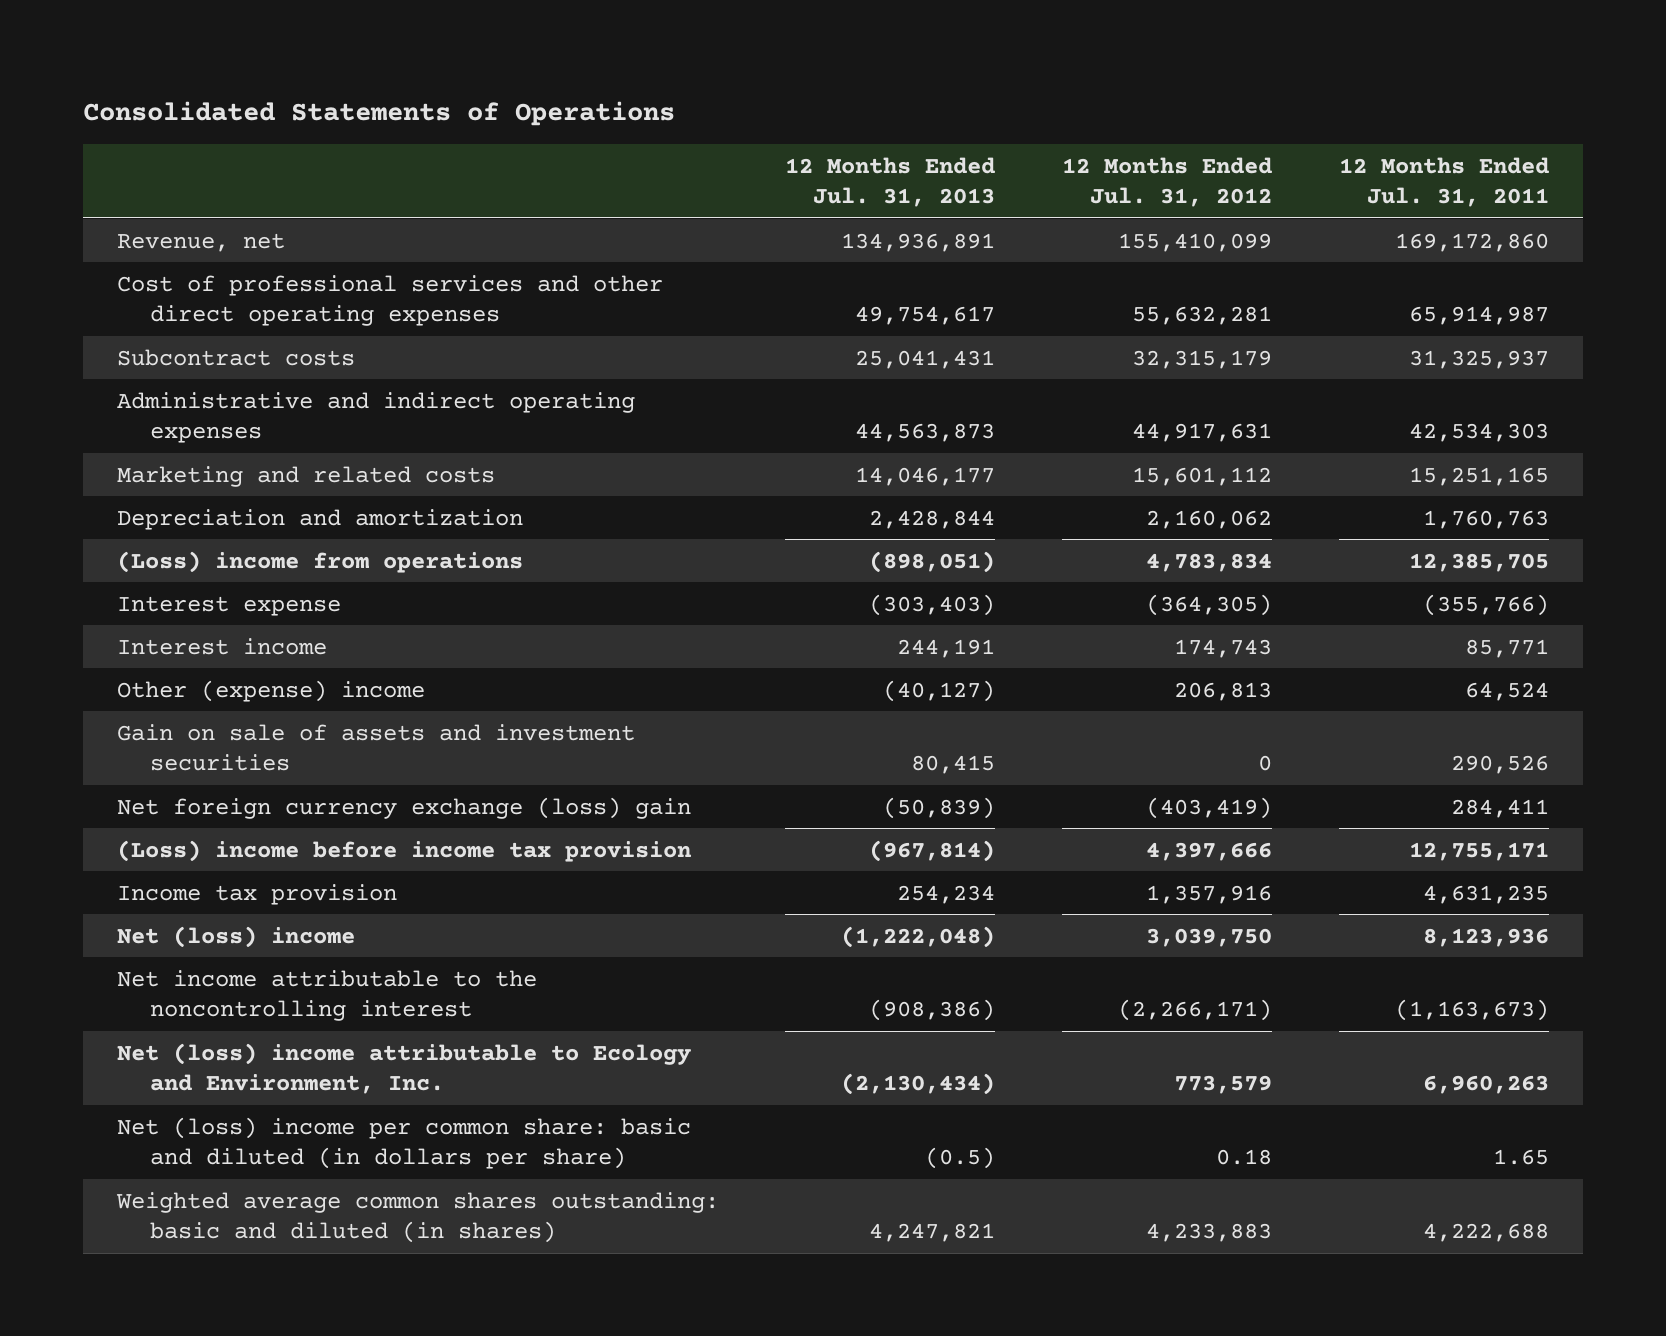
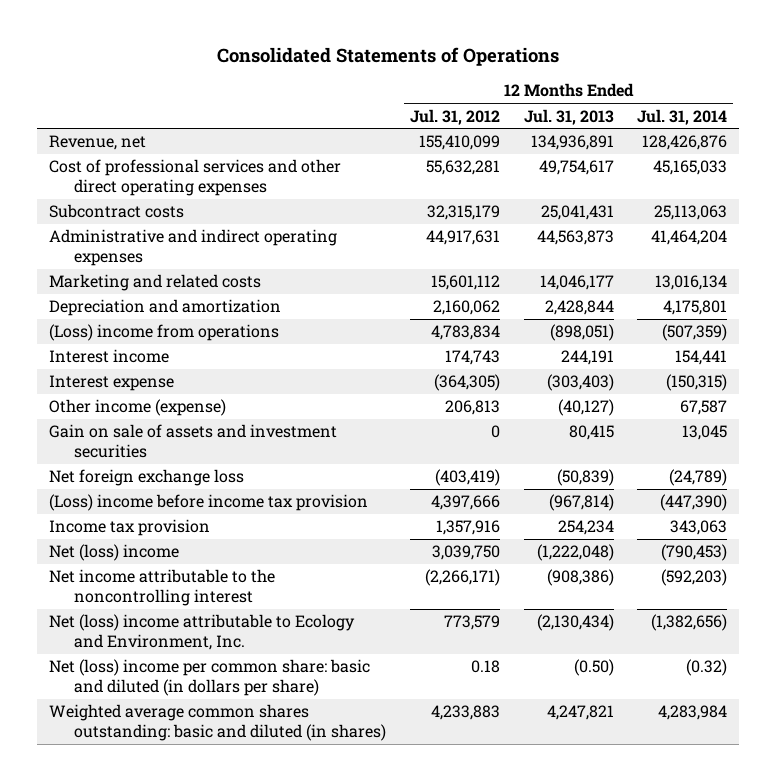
[1339,156,1550,207] 12 Months Ended Jul. 31, 2011 -> none
none -> [637,108,728,125] Jul. 31, 2014
[116,595,341,616] Interest expense -> [48,375,174,392] Interest expense
[116,679,425,702] Other (expense) income -> [48,399,226,417] Other income (expense)
[116,796,691,819] Net foreign currency exchange (loss) gain -> [48,469,244,487] Net foreign exchange loss
[925,1146,996,1169] (0.5) -> [573,659,614,677] (0.50)

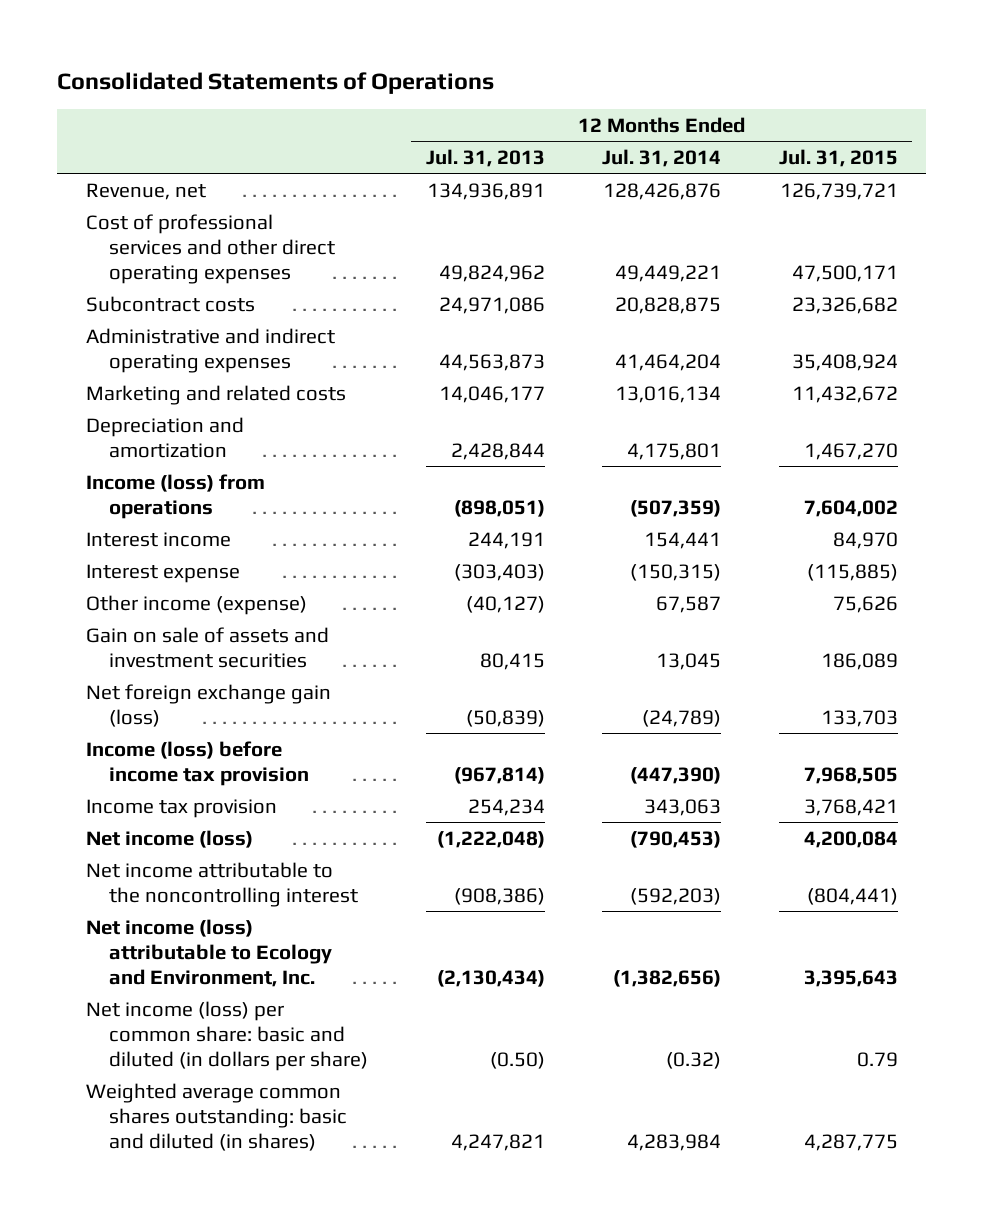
[409,108,500,125] Jul. 31, 2012 -> none
none -> [778,148,898,167] Jul. 31, 2015
[538,160,614,176] 49,754,617 -> [438,264,545,282] 49,824,962
[653,160,728,176] 45,165,033 -> [615,264,722,282] 49,449,221
[540,205,614,221] 25,041,431 -> [438,296,545,314] 24,971,086
[654,205,728,221] 25,113,063 -> [615,296,722,314] 20,828,875
[48,324,279,342] (Loss) income from operations -> [86,473,266,519] Income (loss) from operations
[48,469,244,487] Net foreign exchange loss -> [86,683,332,727] Net foreign exchange gain (loss)
[48,494,368,512] (Loss) income before income tax provision -> [86,740,309,786] Income (loss) before income tax provision
[48,544,179,562] Net (loss) income -> [86,829,254,848] Net income (loss)
[48,614,355,650] Net (loss) income attributable to Ecology and Environment, Inc. -> [86,918,332,987] Net income (loss) attributable to Ecology and Environment, Inc.
[48,659,370,696] Net (loss) income per common share: basic and diluted (in dollars per share) -> [86,1000,368,1071] Net income (loss) per common share: basic and diluted (in dollars per share)

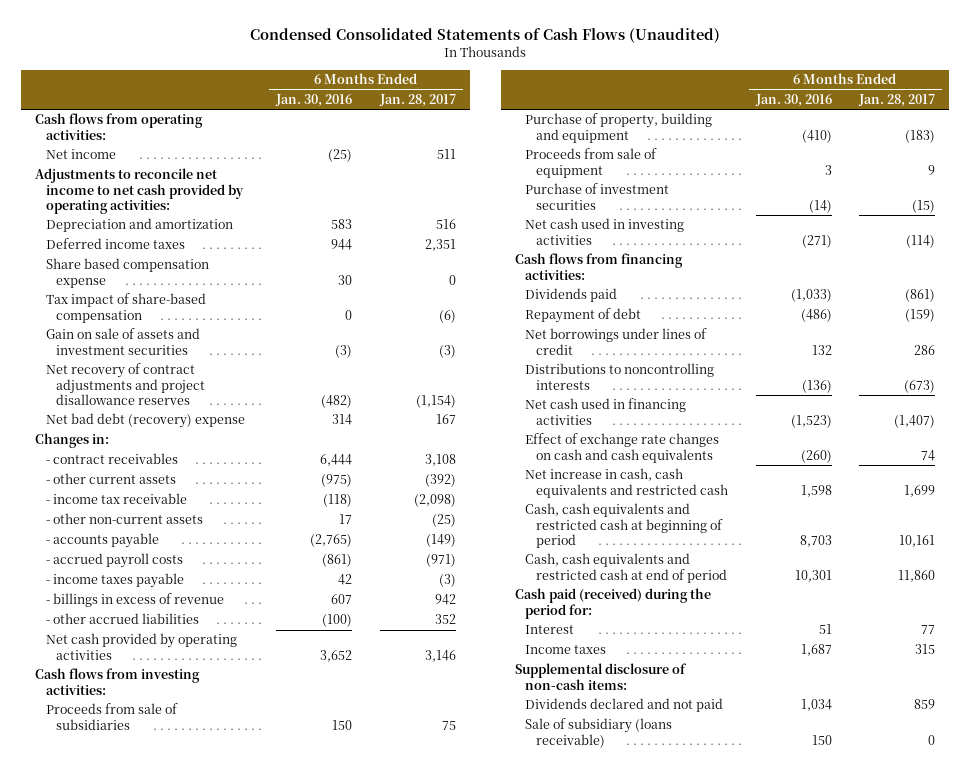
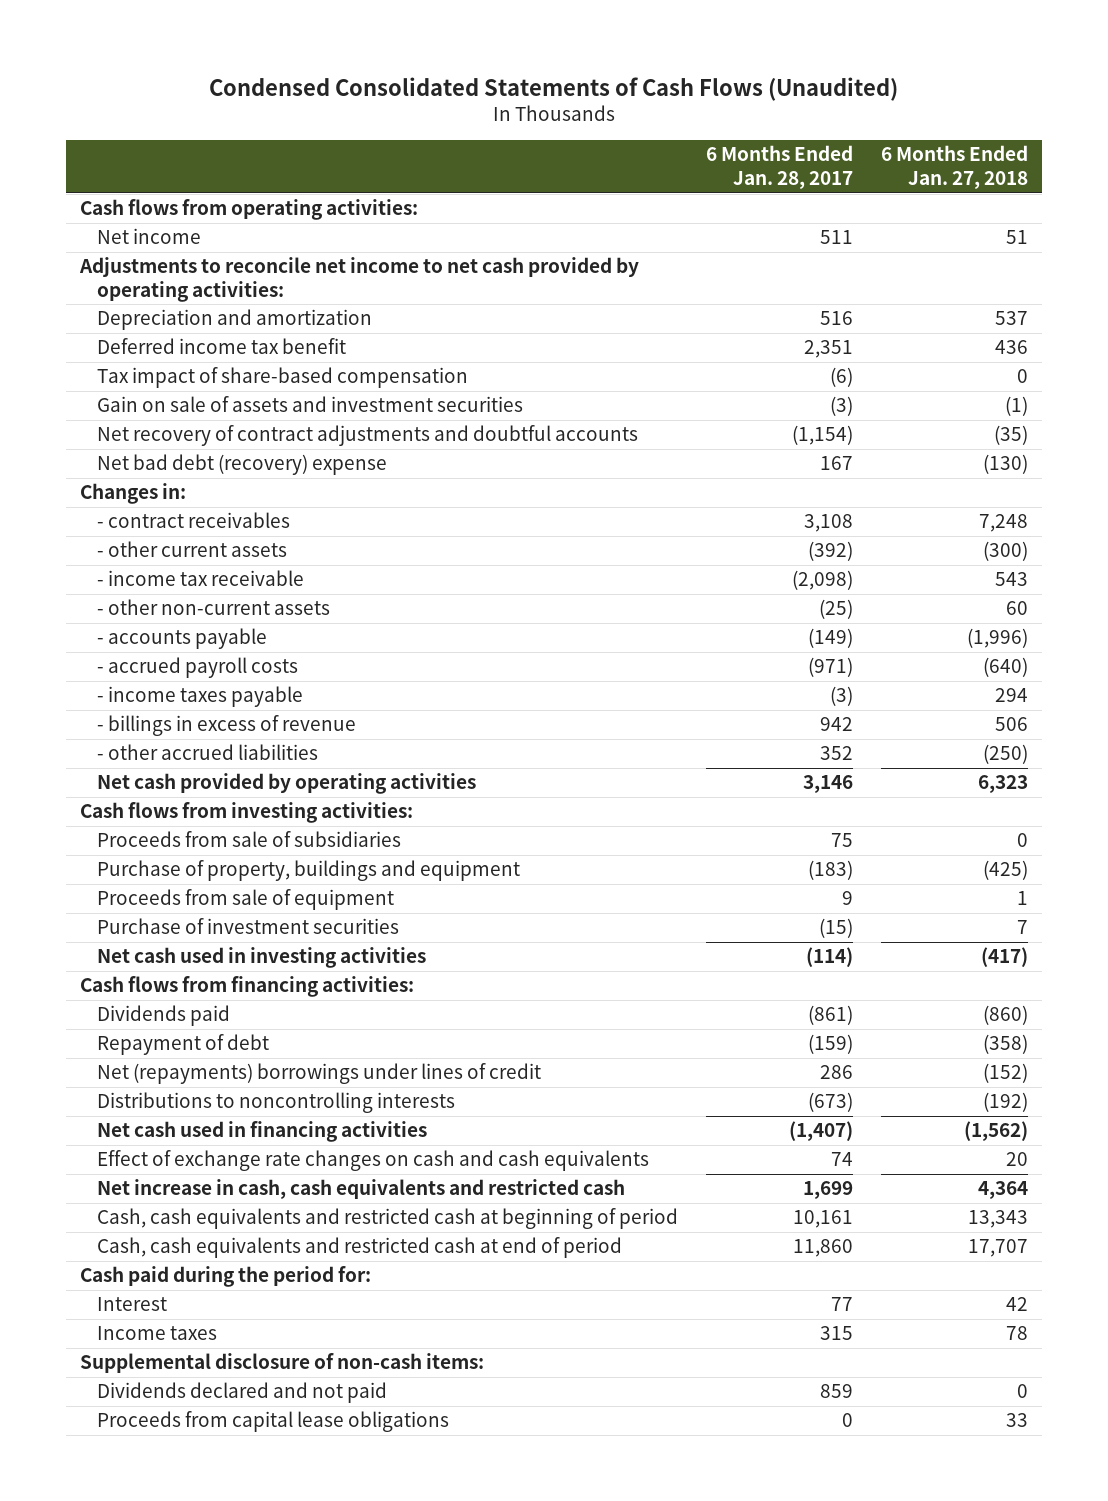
[274,93,352,107] Jan. 30, 2016 -> none
none -> [880,145,1028,190] 6 Months Ended Jan. 27, 2018
[45,258,209,288] Share based compensation expense -> none
[45,238,185,250] Deferred income taxes -> [96,338,346,355] Deferred income tax benefit
[45,363,206,405] Net recovery of contract adjustments and project disallowance reserves -> [96,425,638,447] Net recovery of contract adjustments and doubtful accounts
[525,113,713,143] Purchase of property, building and equipment -> [96,860,520,882] Purchase of property, buildings and equipment
[525,328,708,355] Net borrowings under lines of credit -> [96,1063,541,1085] Net (repayments) borrowings under lines of credit
[514,588,711,619] Cash paid (received) during the period for: -> [80,1266,372,1288] Cash paid during the period for:
[525,718,673,748] Sale of subsidiary (loans receivable) -> none
none -> [96,1411,449,1433] Proceeds from capital lease obligations

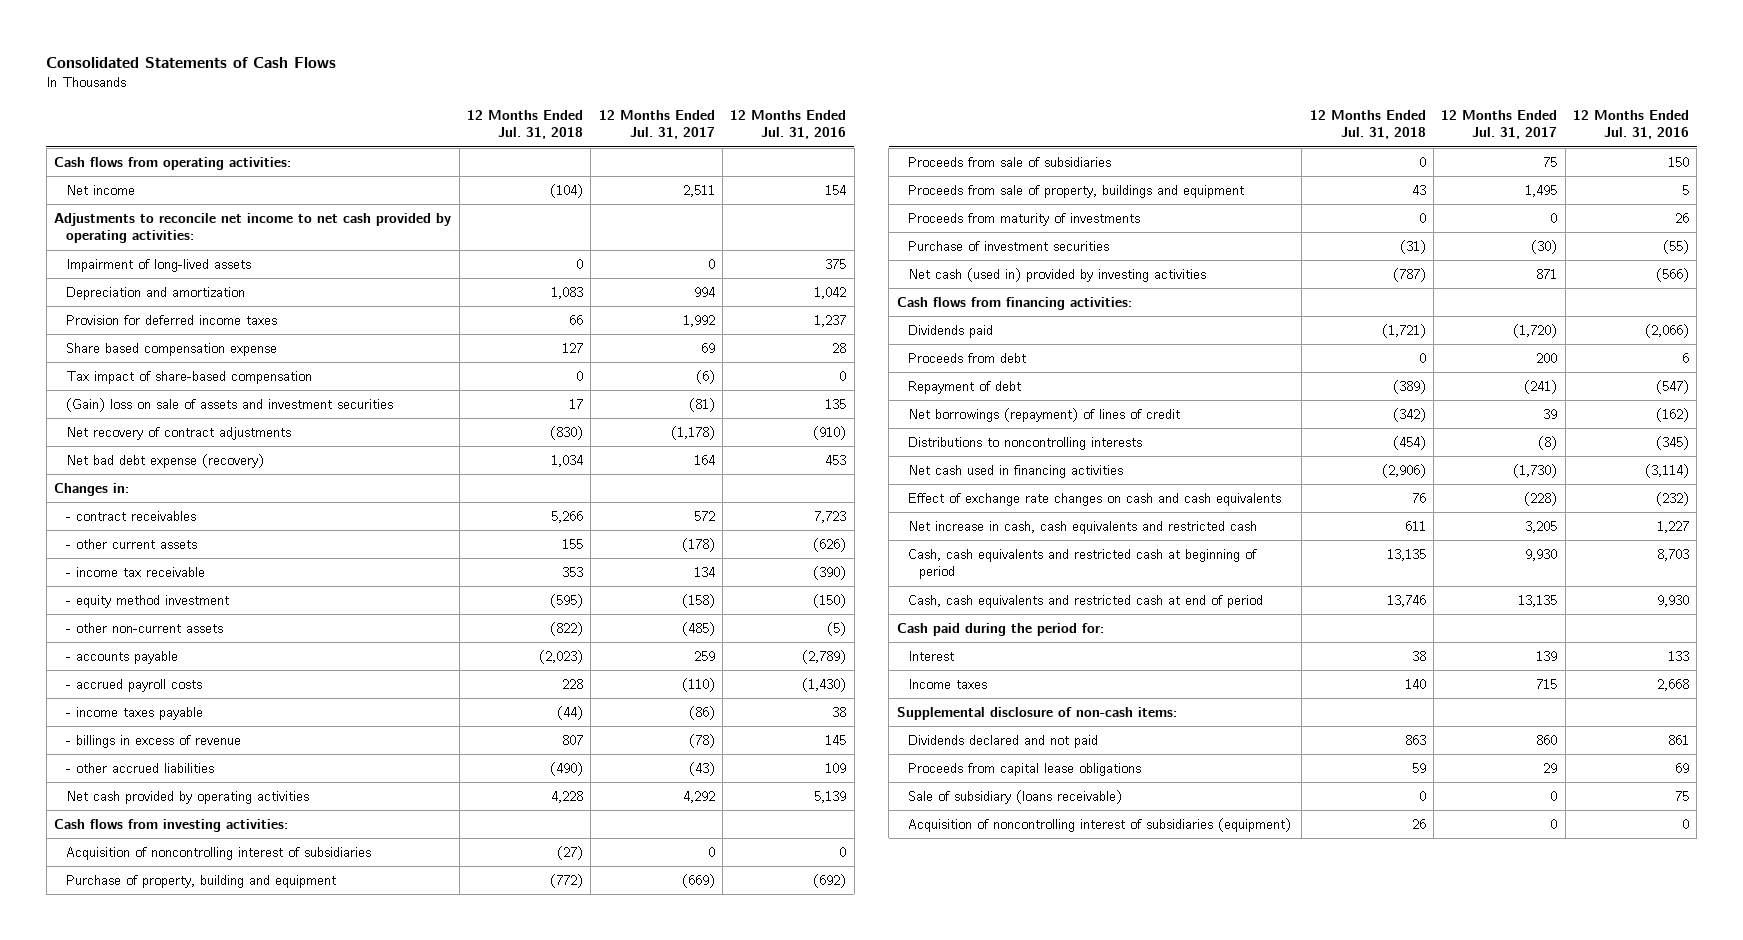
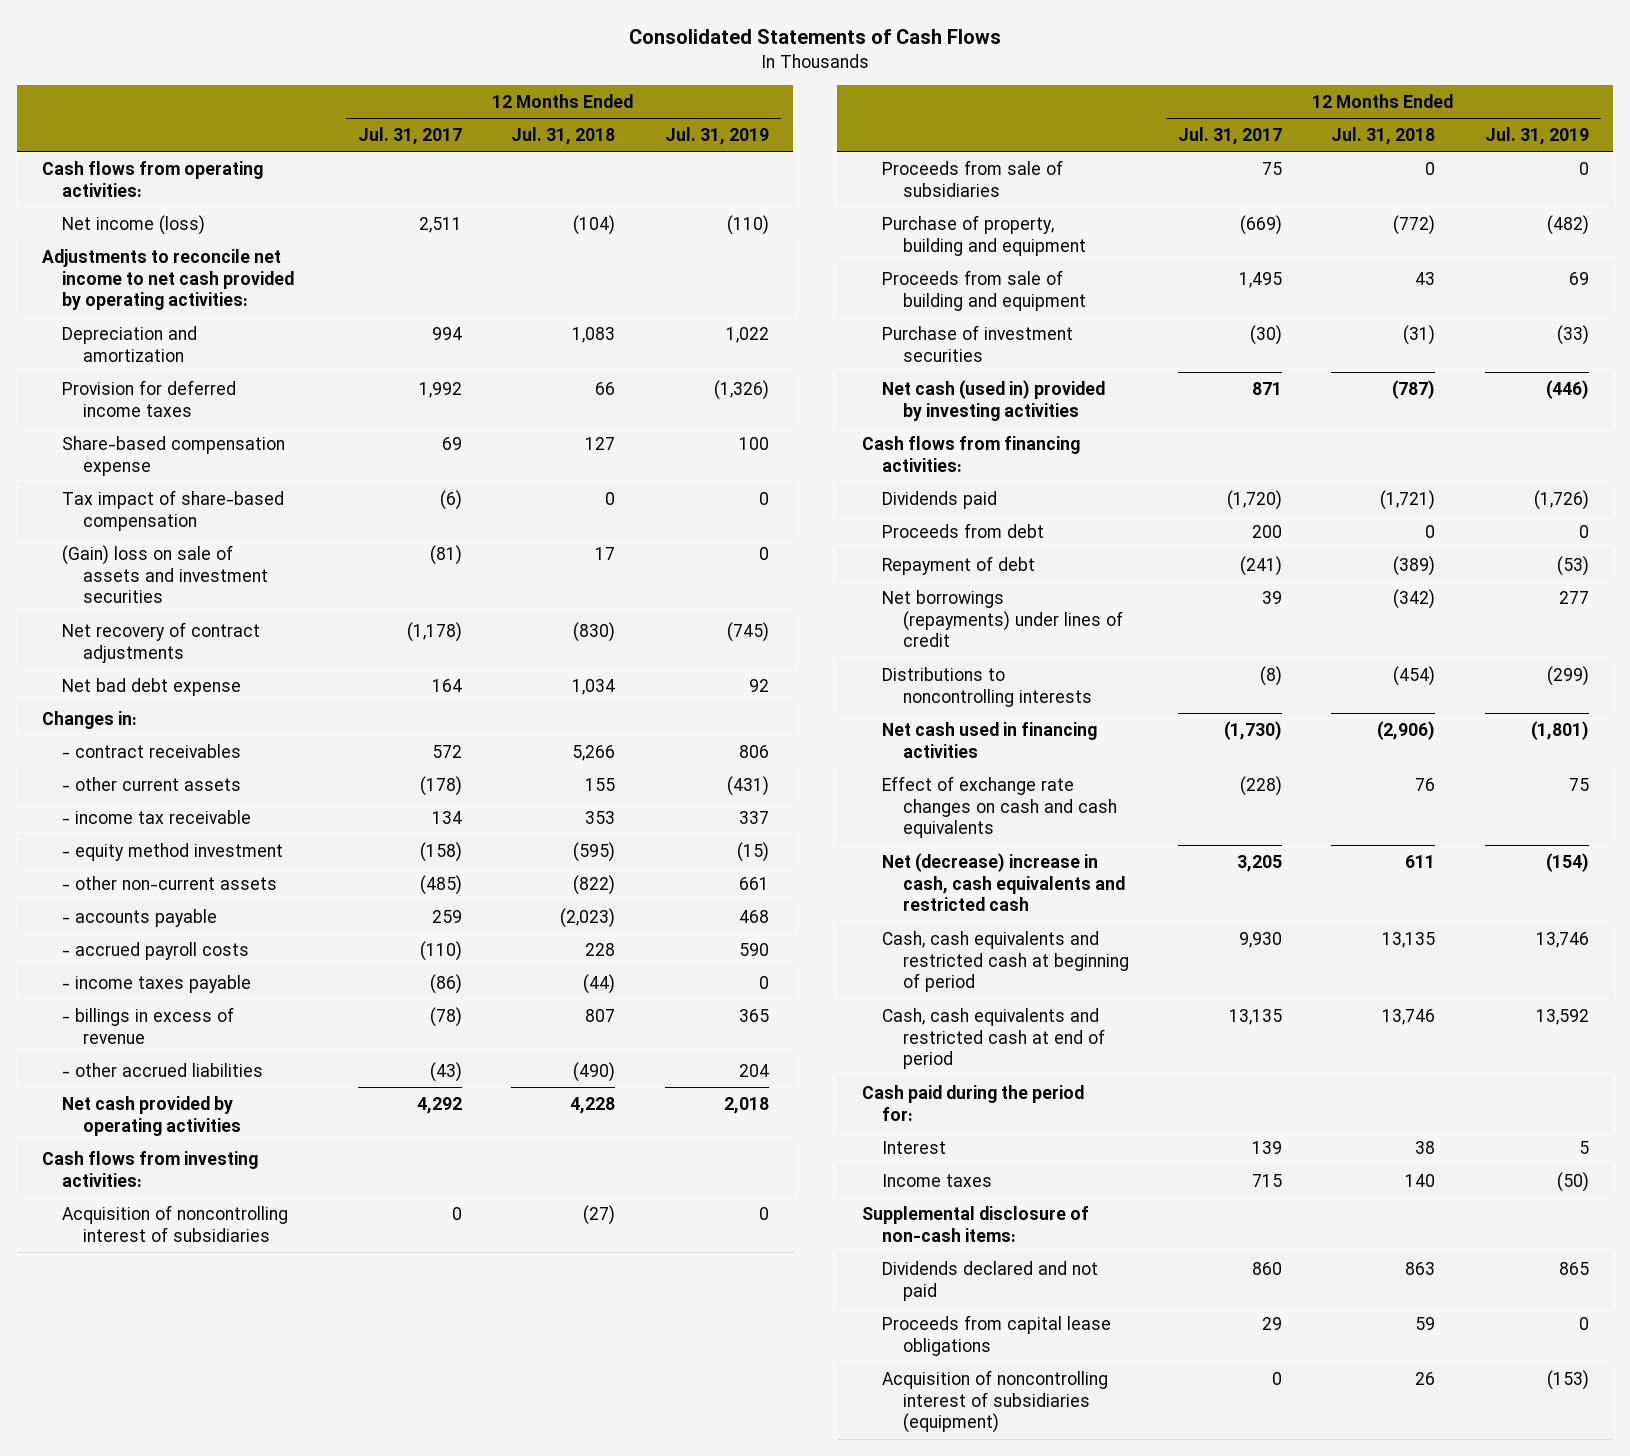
[730,109,847,140] 12 Months Ended Jul. 31, 2016 -> none
none -> [664,126,769,145] Jul. 31, 2019
[65,184,135,195] Net income -> [62,214,206,235] Net income (loss)
[65,258,251,272] Impairment of long-lived assets -> none
[65,342,277,356] Share based compensation expense -> [62,435,286,476] Share-based compensation expense
[65,453,264,468] Net bad debt expense (recovery) -> [62,677,242,696] Net bad debt expense
[908,212,1141,226] Proceeds from maturity of investments -> none
[65,874,336,888] Purchase of property, building and equipment -> [882,214,1086,256] Purchase of property, building and equipment
[908,184,1245,198] Proceeds from sale of property, buildings and equipment -> [882,269,1086,311] Proceeds from sale of building and equipment
[908,407,1181,422] Net borrowings (repayment) of lines of credit -> [882,589,1123,648] Net borrowings (repayments) under lines of credit
[908,520,1258,534] Net increase in cash, cash equivalents and restricted cash -> [882,852,1125,912] Net (decrease) increase in cash, cash equivalents and restricted cash
[908,789,1123,804] Sale of subsidiary (loans receivable) -> none

